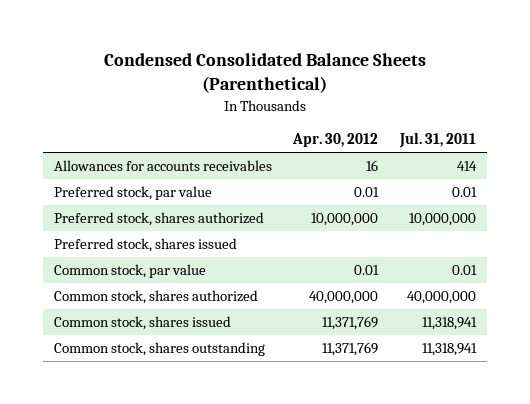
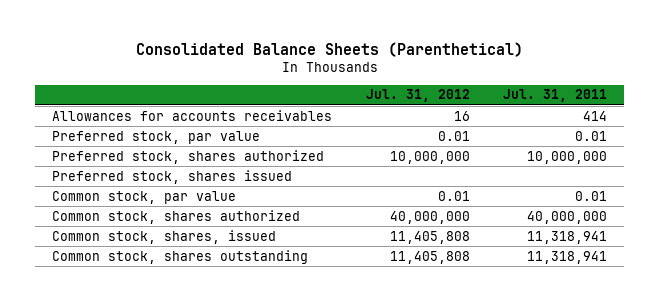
[103,53,426,94] Condensed Consolidated Balance Sheets (Parenthetical) -> [135,41,523,57] Consolidated Balance Sheets (Parenthetical)
[292,133,379,148] Apr. 30, 2012 -> none
none -> [365,89,470,103] Jul. 31, 2012
[53,316,231,331] Common stock, shares issued -> [51,229,276,244] Common stock, shares, issued

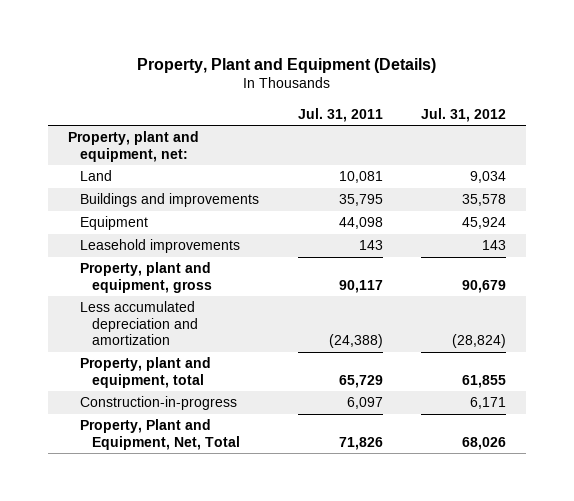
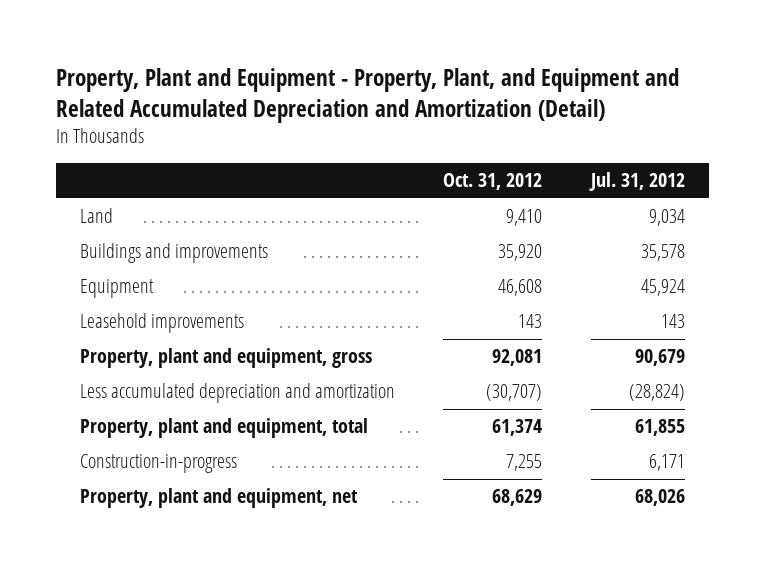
[137,57,437,73] Property, Plant and Equipment (Details) -> [55,68,679,123] Property, Plant and Equipment - Property, Plant, and Equipment and Related Accumulated Depreciation and Amortization (Detail)
[297,107,383,122] Jul. 31, 2011 -> none
none -> [443,173,543,191] Oct. 31, 2012
[67,131,199,162] Property, plant and equipment, net: -> none
[80,419,241,450] Property, Plant and Equipment, Net, Total -> [79,488,358,509] Property, plant and equipment, net

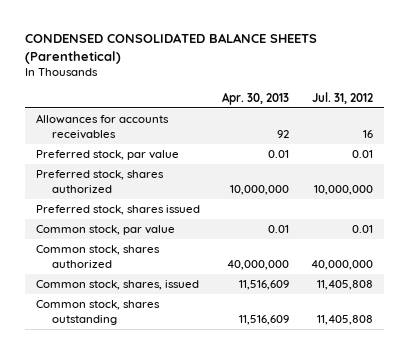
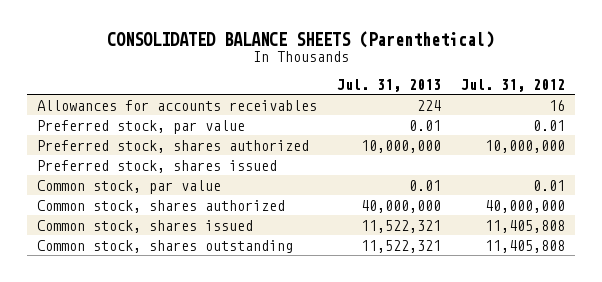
[24,32,317,64] CONDENSED CONSOLIDATED BALANCE SHEETS (Parenthetical) -> [106,30,494,48] CONSOLIDATED BALANCE SHEETS (Parenthetical)
[222,91,290,105] Apr. 30, 2013 -> none
none -> [336,78,441,92] Jul. 31, 2013
[35,280,199,291] Common stock, shares, issued -> [37,219,254,233] Common stock, shares issued

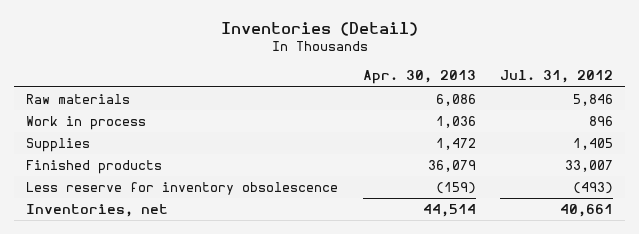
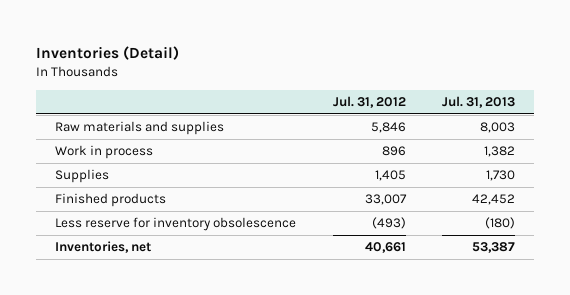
[362,70,476,85] Apr. 30, 2013 -> none
none -> [442,95,516,108] Jul. 31, 2013
[26,93,131,104] Raw materials -> [54,121,224,136] Raw materials and supplies

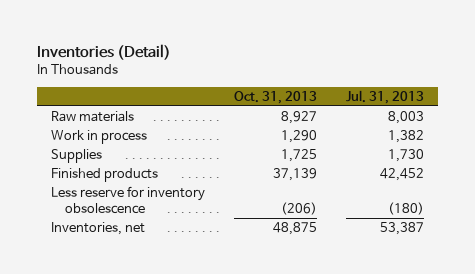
[332,95,406,108] Jul. 31, 2012 -> none
none -> [233,90,317,104] Oct. 31, 2013
[54,121,224,136] Raw materials and supplies -> [51,111,135,123] Raw materials

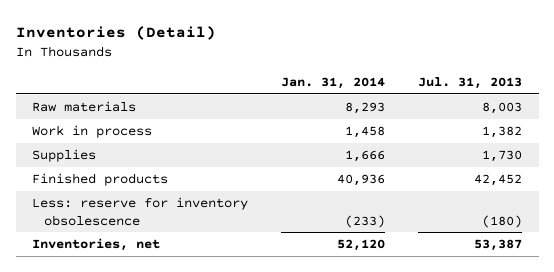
[233,90,317,104] Oct. 31, 2013 -> none
none -> [281,76,386,89] Jan. 31, 2014
[51,186,206,215] Less reserve for inventory obsolescence -> [32,196,249,226] Less: reserve for inventory obsolescence

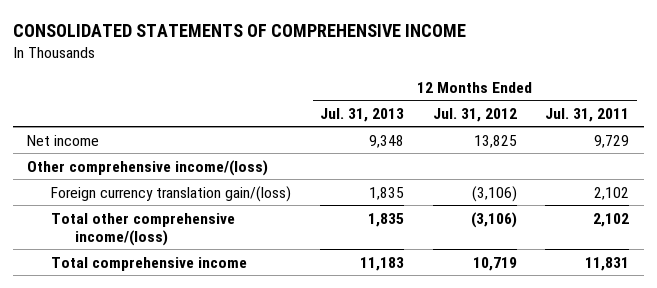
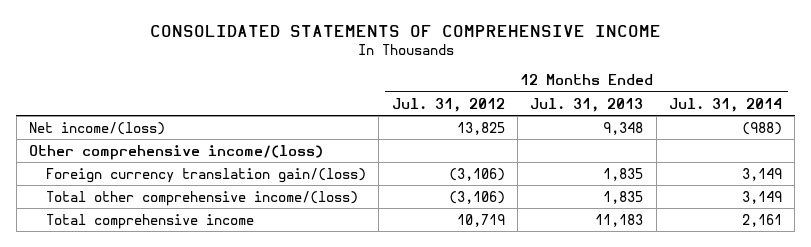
[545,107,630,122] Jul. 31, 2011 -> none
none -> [669,97,783,112] Jul. 31, 2014
[27,134,100,146] Net income -> [29,121,166,135] Net income/(loss)

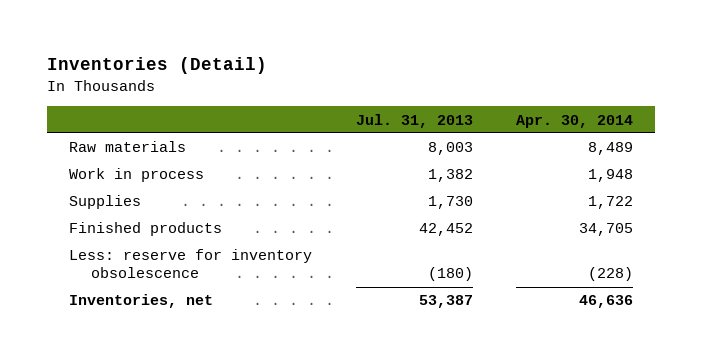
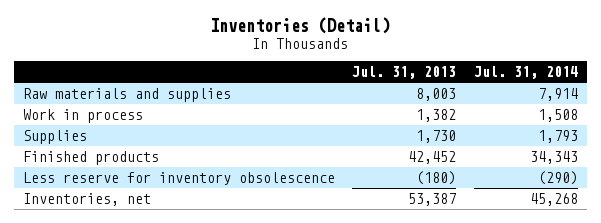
[516,114,634,128] Apr. 30, 2014 -> none
none -> [474,65,579,79] Jul. 31, 2014
[68,141,186,153] Raw materials -> [22,88,231,103] Raw materials and supplies
[68,249,312,279] Less: reserve for inventory obsolescence -> [22,172,335,186] Less reserve for inventory obsolescence

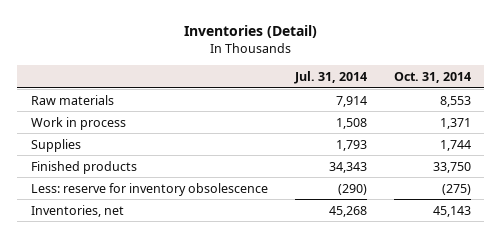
[352,65,457,79] Jul. 31, 2013 -> none
none -> [393,71,471,83] Oct. 31, 2014
[22,88,231,103] Raw materials and supplies -> [30,94,114,105] Raw materials
[22,172,335,186] Less reserve for inventory obsolescence -> [30,182,268,196] Less: reserve for inventory obsolescence

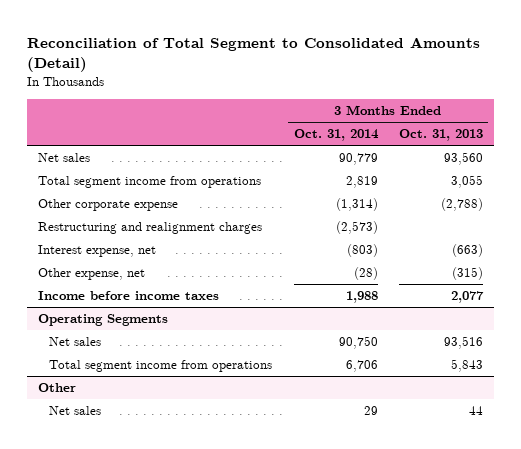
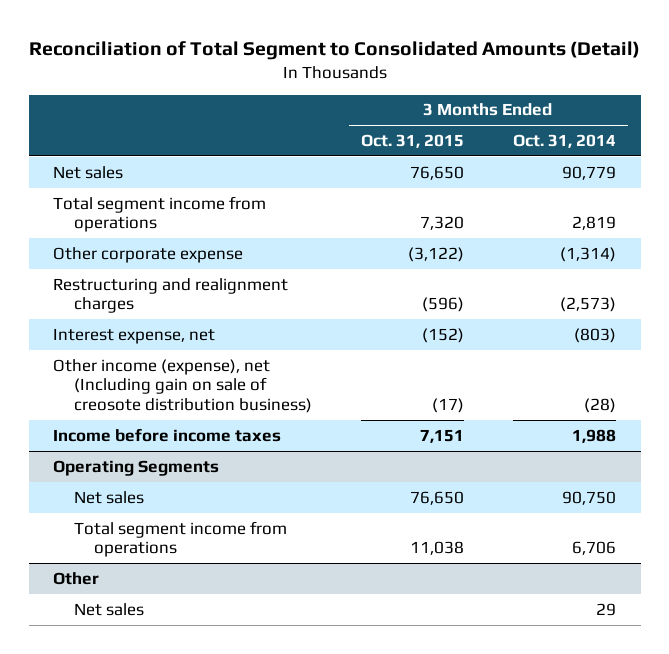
[399,129,484,142] Oct. 31, 2013 -> none
none -> [360,133,464,148] Oct. 31, 2015
[38,268,146,281] Other expense, net -> none
none -> [53,358,312,414] Other income (expense), net (Including gain on sale of creosote distribution business)

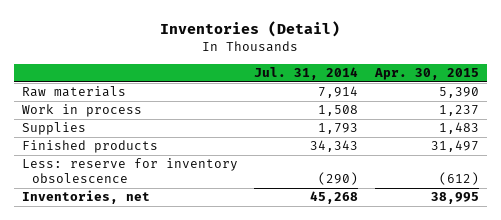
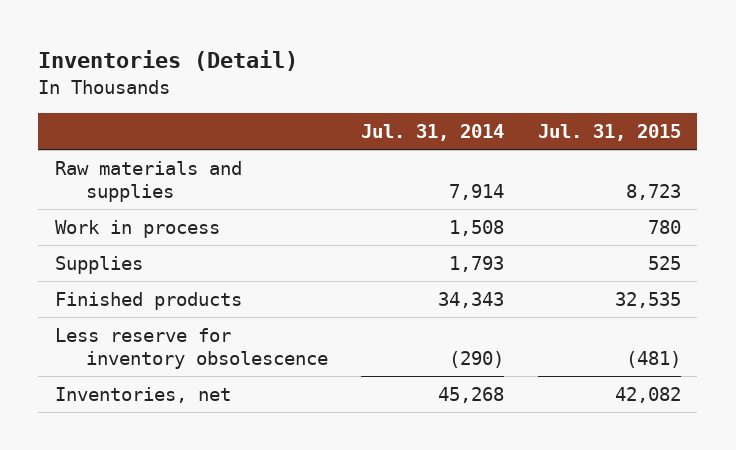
[373,68,479,81] Apr. 30, 2015 -> none
none -> [537,124,681,142] Jul. 31, 2015
[22,86,127,98] Raw materials -> [54,160,242,202] Raw materials and supplies
[22,158,239,184] Less: reserve for inventory obsolescence -> [54,327,328,369] Less reserve for inventory obsolescence

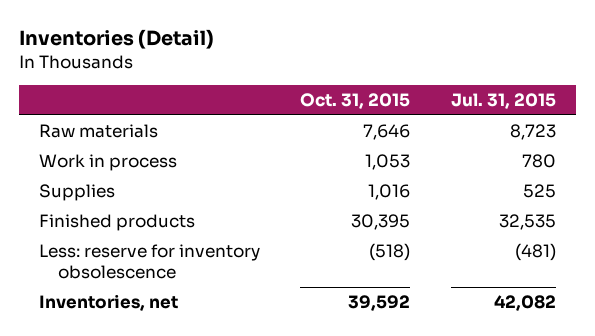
[361,124,505,142] Jul. 31, 2014 -> none
none -> [300,93,411,110] Oct. 31, 2015
[54,160,242,202] Raw materials and supplies -> [39,124,159,139] Raw materials
[54,327,328,369] Less reserve for inventory obsolescence -> [39,244,261,280] Less: reserve for inventory obsolescence

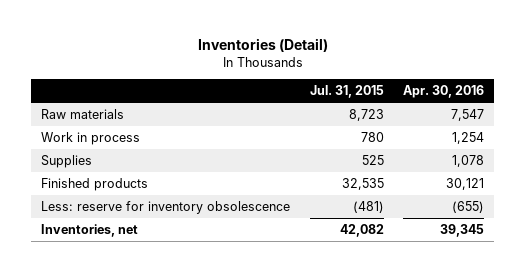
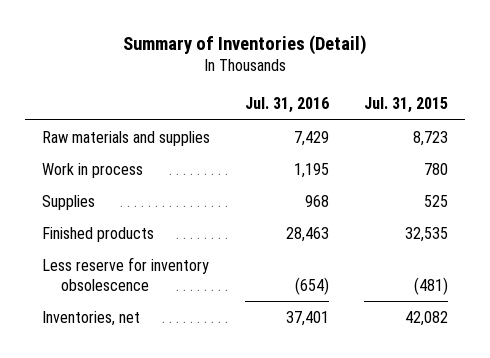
[197,38,328,53] Inventories (Detail) -> [123,34,368,55] Summary of Inventories (Detail)
[403,85,485,99] Apr. 30, 2016 -> none
none -> [245,97,330,114] Jul. 31, 2016
[40,109,124,120] Raw materials -> [42,130,211,146] Raw materials and supplies
[40,201,290,215] Less: reserve for inventory obsolescence -> [42,256,210,291] Less reserve for inventory obsolescence

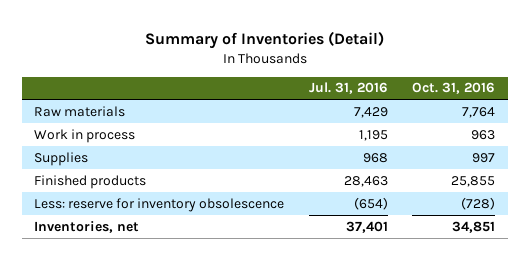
[363,97,448,114] Jul. 31, 2015 -> none
none -> [412,82,496,95] Oct. 31, 2016
[42,130,211,146] Raw materials and supplies -> [34,105,126,117] Raw materials
[42,256,210,291] Less reserve for inventory obsolescence -> [34,197,285,212] Less: reserve for inventory obsolescence

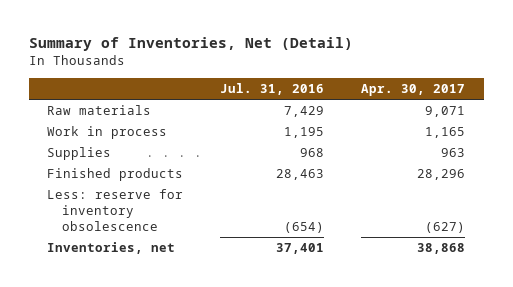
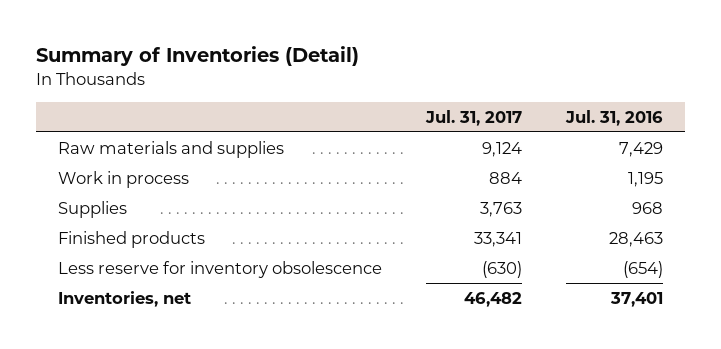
[28,37,353,52] Summary of Inventories, Net (Detail) -> [36,46,360,67] Summary of Inventories (Detail)
[361,84,466,97] Apr. 30, 2017 -> none
none -> [425,109,523,126] Jul. 31, 2017
[47,105,152,116] Raw materials -> [58,140,285,158] Raw materials and supplies
[47,189,184,231] Less: reserve for inventory obsolescence -> [58,260,383,278] Less reserve for inventory obsolescence

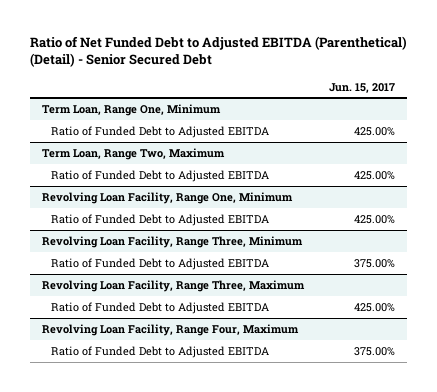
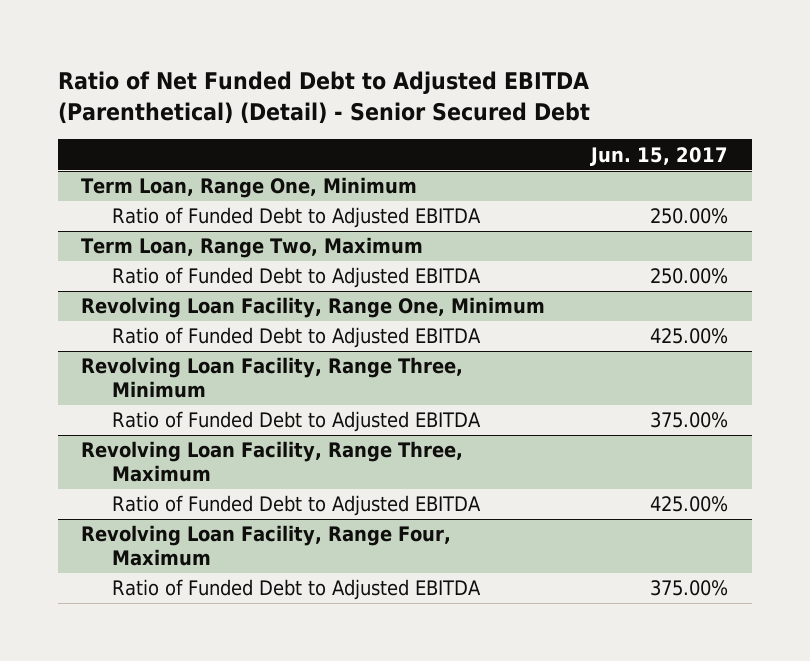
[353,126,395,136] 425.00% -> [650,208,729,225] 250.00%
[353,170,395,180] 425.00% -> [650,268,729,285] 250.00%

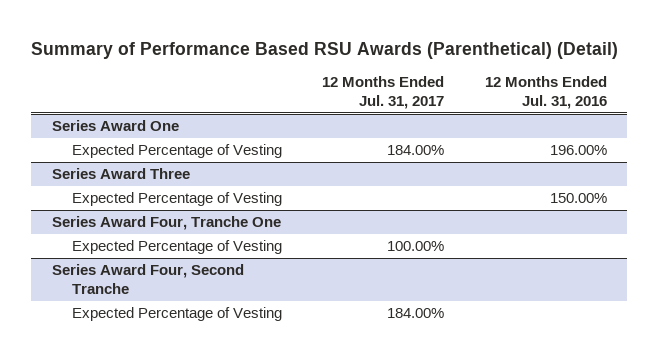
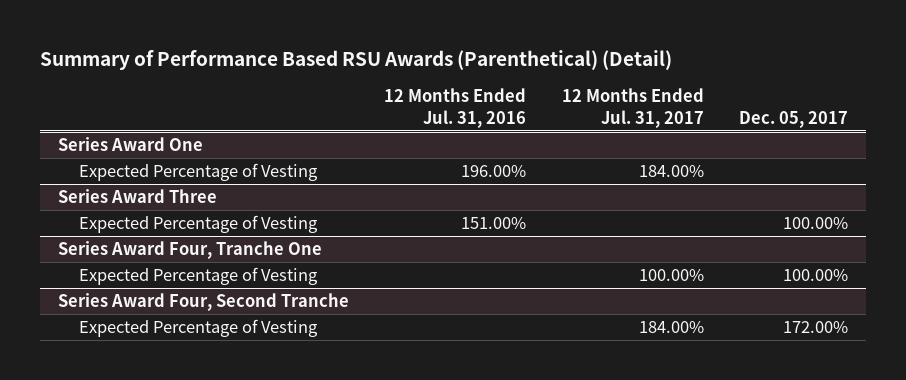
none -> [739,110,849,128] Dec. 05, 2017
[549,193,607,204] 150.00% -> [461,217,527,230] 151.00%

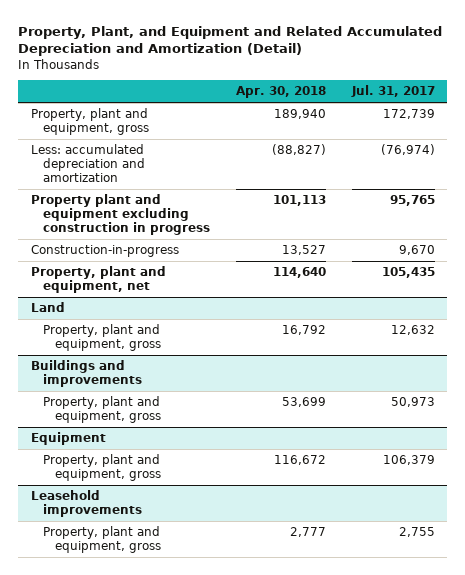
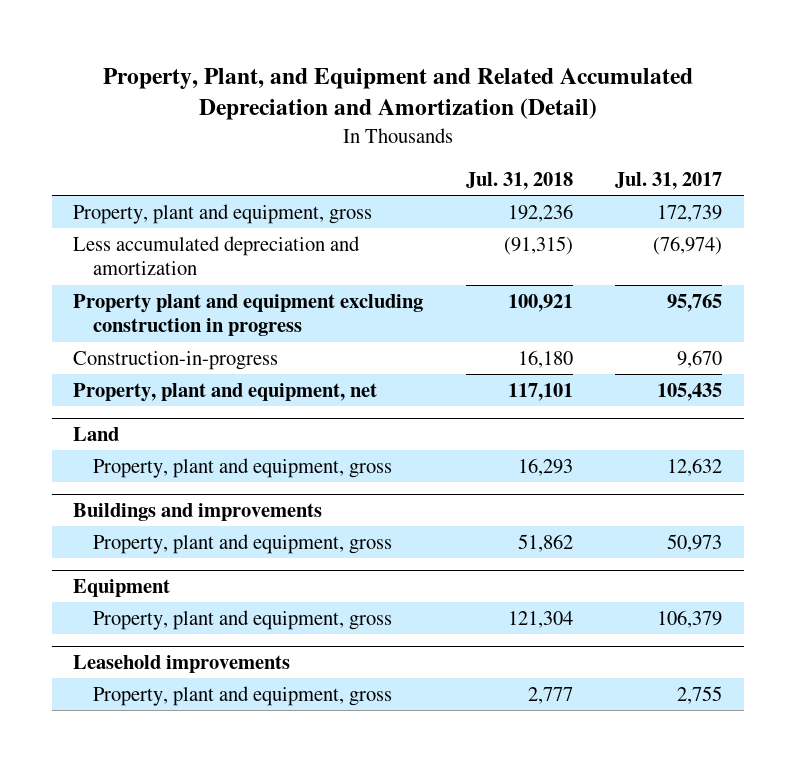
[235,86,326,99] Apr. 30, 2018 -> none
none -> [465,172,573,191] Jul. 31, 2018
[30,144,145,182] Less: accumulated depreciation and amortization -> [73,235,361,276] Less accumulated depreciation and amortization

